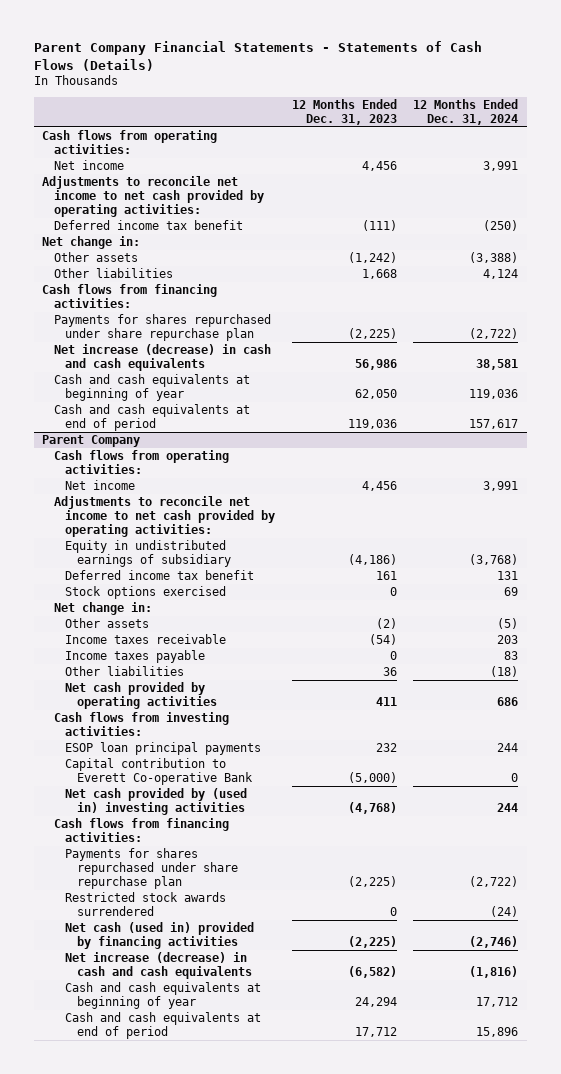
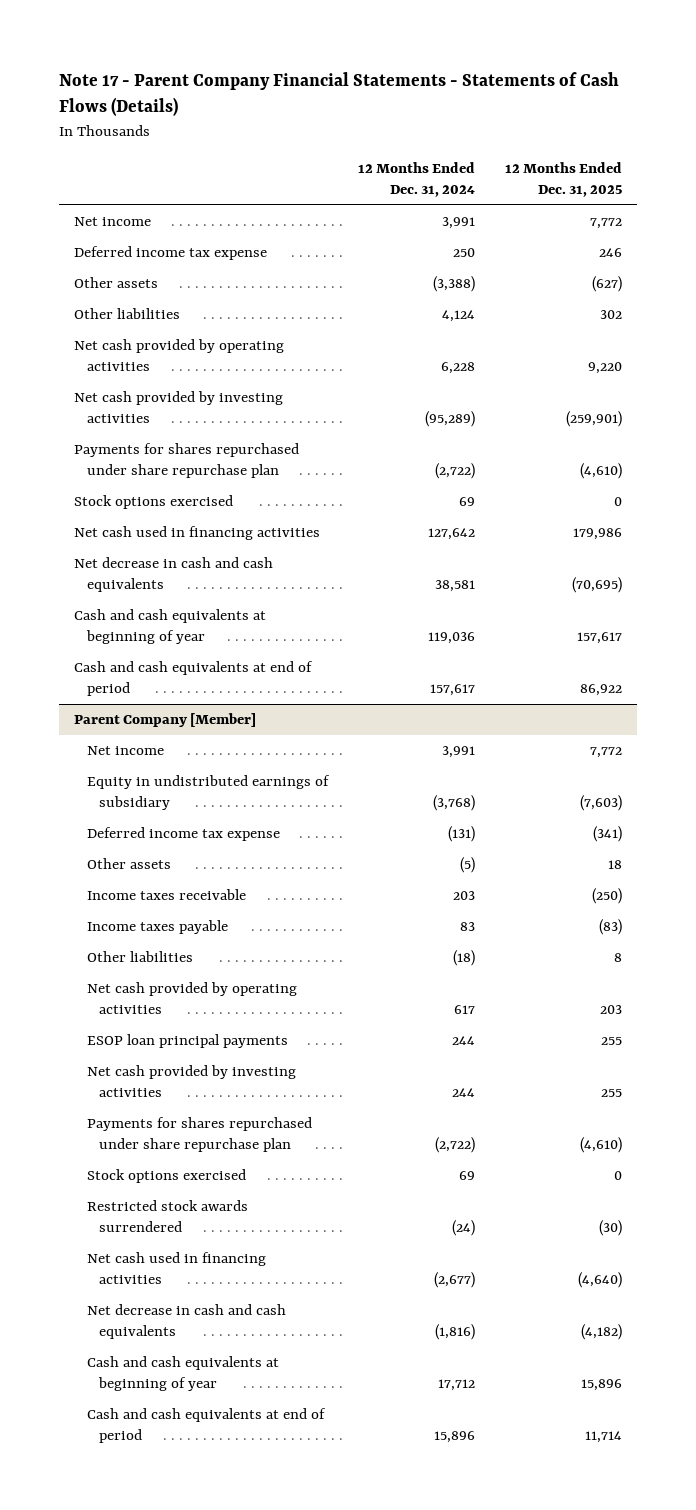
[34,40,483,71] Parent Company Financial Statements - Statements of Cash Flows (Details) -> [59,71,620,117] Note 17 - Parent Company Financial Statements - Statements of Cash Flows (Details)
[291,99,397,125] 12 Months Ended Dec. 31, 2023 -> none
none -> [505,161,623,198] 12 Months Ended Dec. 31, 2025
[42,130,218,155] Cash flows from operating activities: -> none
[42,176,264,217] Adjustments to reconcile net income to net cash provided by operating activities: -> none
[42,236,141,250] Net change in: -> none
[53,220,243,231] Deferred income tax benefit -> [74,246,268,261] Deferred income tax expense
[483,220,519,232] (250) -> [452,248,475,258] 250
[42,284,218,309] Cash flows from financing activities: -> none
none -> [74,339,285,372] Net cash provided by operating activities
none -> [74,391,284,424] Net cash provided by investing activities
none -> [74,495,234,510] Stock options exercised
none -> [74,526,321,541] Net cash used in financing activities
[53,344,271,372] Net increase (decrease) in cash and cash equivalents -> [74,557,274,593] Net decrease in cash and cash equivalents
[53,450,229,475] Cash flows from operating activities: -> none
[42,435,141,448] Parent Company -> [74,713,257,728] Parent Company [Member]
[53,496,276,537] Adjustments to reconcile net income to net cash provided by operating activities: -> none
[65,586,227,600] Stock options exercised -> none
[53,602,152,616] Net change in: -> none
[65,570,255,581] Deferred income tax benefit -> [86,827,280,842] Deferred income tax expense
[497,571,519,581] 131 -> [447,826,475,843] (131)
[53,712,229,737] Cash flows from investing activities: -> none
[497,697,519,707] 686 -> [453,1005,475,1015] 617
[65,758,253,786] Capital contribution to Everett Co-operative Bank -> none
[53,818,229,843] Cash flows from financing activities: -> none
[65,788,248,816] Net cash provided by (used in) investing activities -> [86,1065,296,1098] Net cash provided by investing activities
none -> [86,1169,246,1184] Stock options exercised
[65,922,255,950] Net cash (used in) provided by financing activities -> [86,1252,266,1285] Net cash used in financing activities
[469,936,519,949] (2,746) -> [433,1272,475,1289] (2,677)
[65,952,252,980] Net increase (decrease) in cash and cash equivalents -> [86,1304,286,1340] Net decrease in cash and cash equivalents

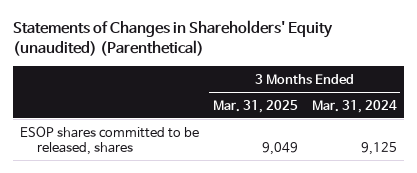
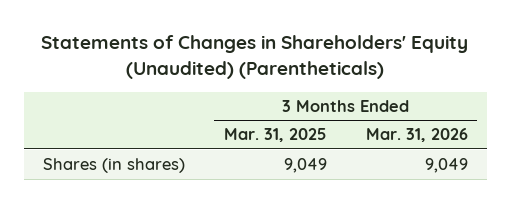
[12,20,333,57] Statements of Changes in Shareholders' Equity (unaudited) (Parenthetical) -> [41,35,469,80] Statements of Changes in Shareholders' Equity (Unaudited) (Parentheticals)
[311,99,397,113] Mar. 31, 2024 -> none
none -> [365,128,468,143] Mar. 31, 2026
[19,125,199,156] ESOP shares committed to be released, shares -> [43,158,186,174] Shares (in shares)

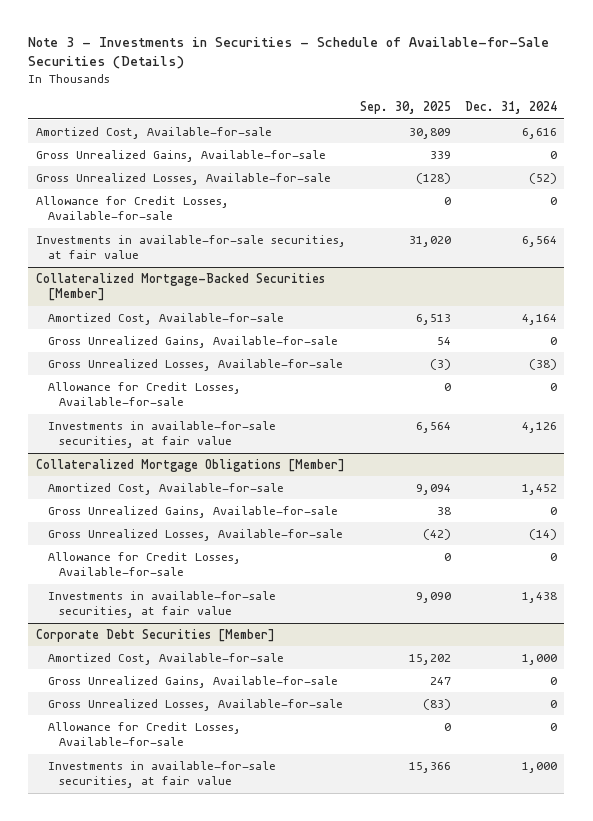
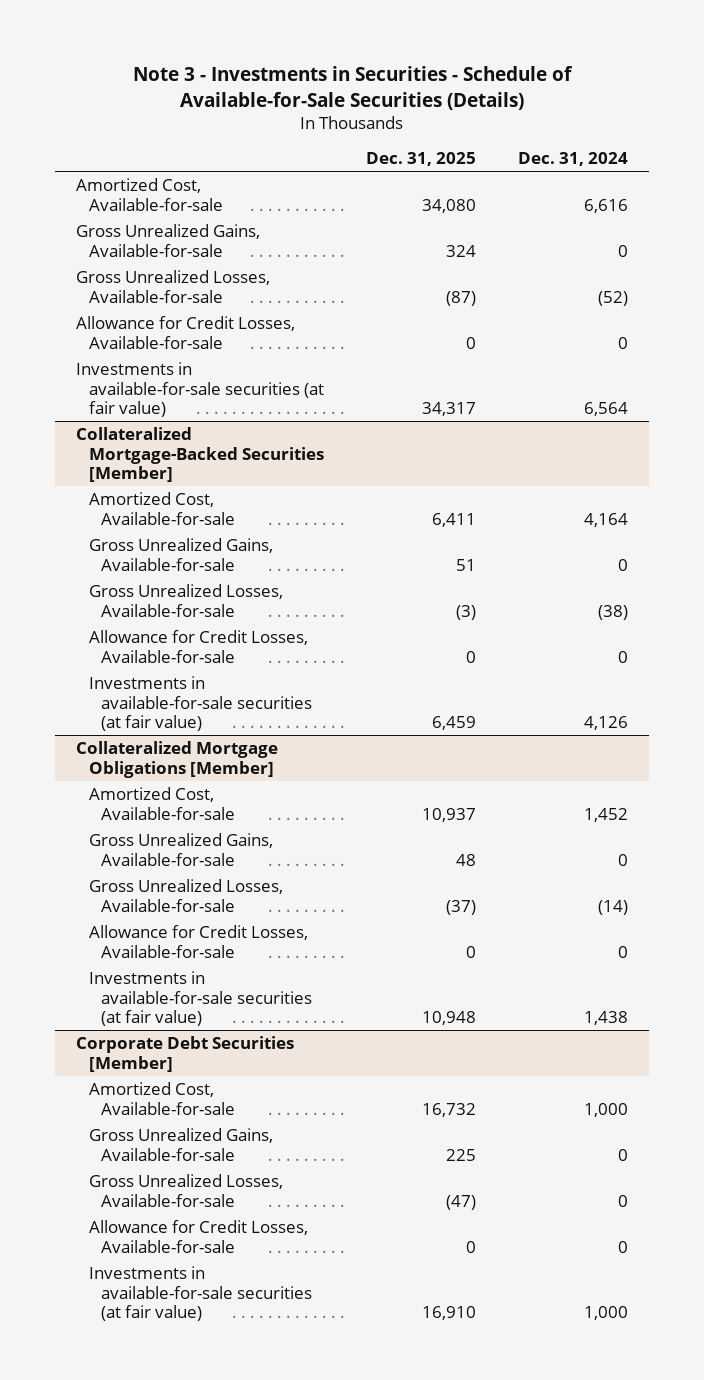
[359,101,451,115] Sep. 30, 2025 -> none
none -> [365,152,476,167] Dec. 31, 2025
[35,234,346,260] Investments in available-for-sale securities, at fair value -> [76,361,324,418] Investments in available-for-sale securities (at fair value)
[47,420,276,449] Investments in available-for-sale securities, at fair value -> [88,675,313,732] Investments in available-for-sale securities (at fair value)
[47,590,276,619] Investments in available-for-sale securities, at fair value -> [88,970,313,1027] Investments in available-for-sale securities (at fair value)
[47,760,276,789] Investments in available-for-sale securities, at fair value -> [88,1265,313,1322] Investments in available-for-sale securities (at fair value)

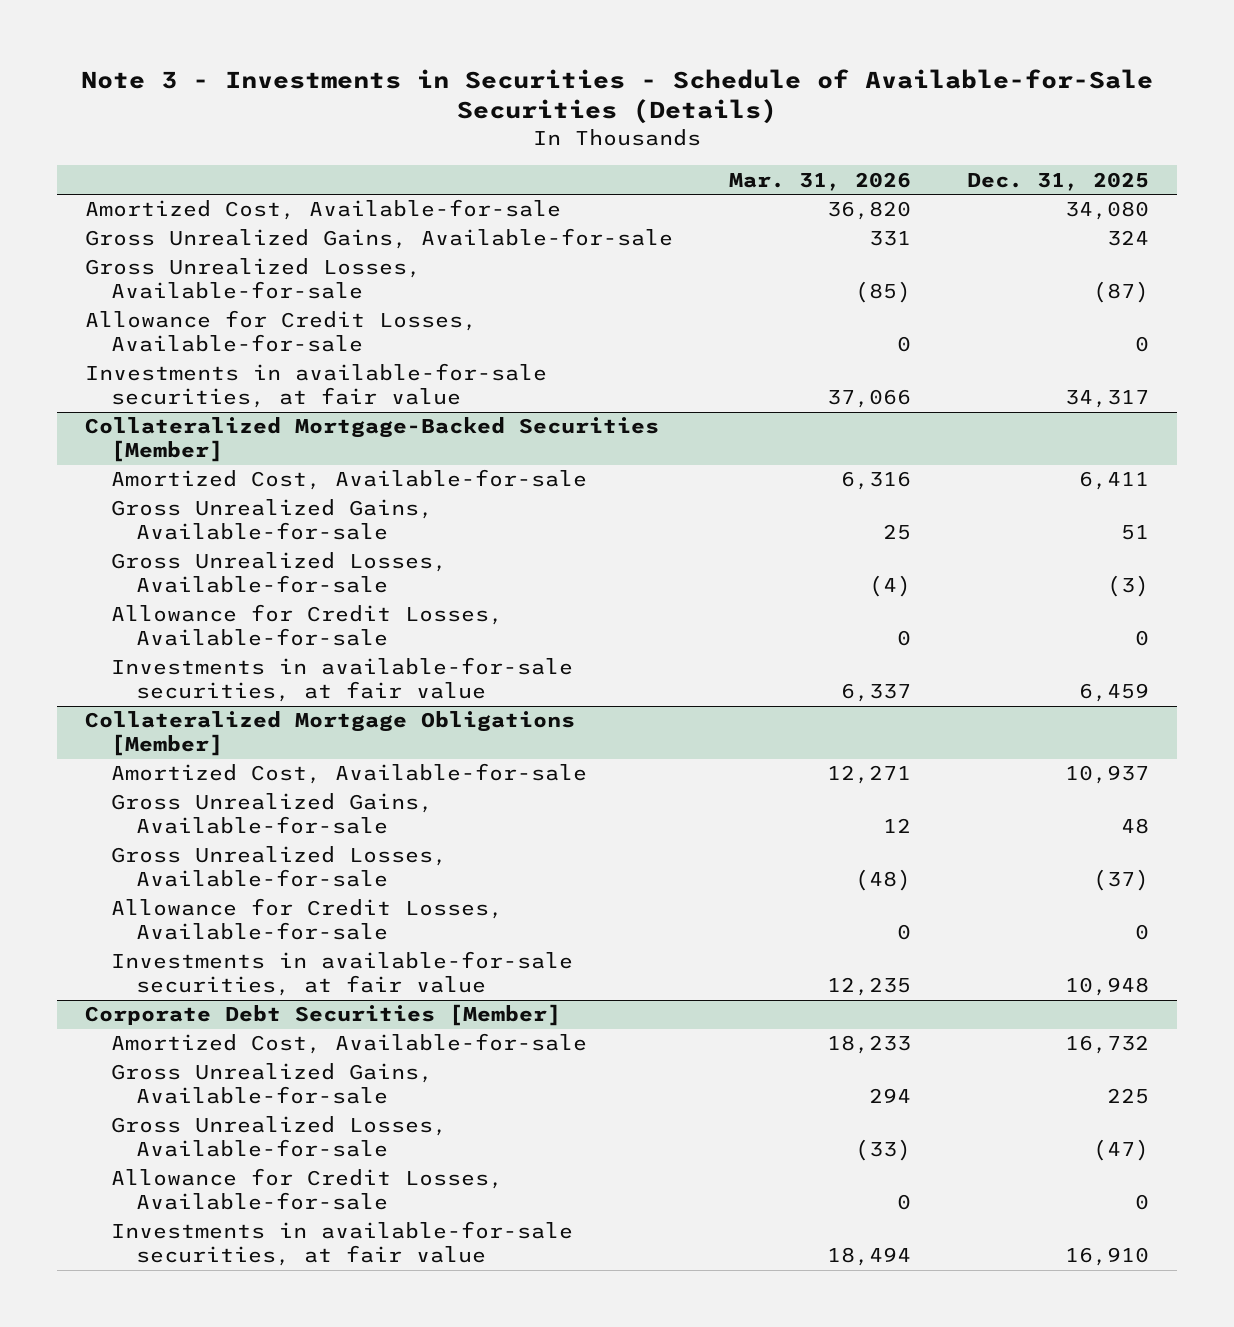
[517,152,628,167] Dec. 31, 2024 -> none
none -> [728,171,911,191] Mar. 31, 2026
[76,361,324,418] Investments in available-for-sale securities (at fair value) -> [84,363,547,409] Investments in available-for-sale securities, at fair value
[88,675,313,732] Investments in available-for-sale securities (at fair value) -> [110,657,573,703] Investments in available-for-sale securities, at fair value
[88,970,313,1027] Investments in available-for-sale securities (at fair value) -> [110,951,573,997] Investments in available-for-sale securities, at fair value
[88,1265,313,1322] Investments in available-for-sale securities (at fair value) -> [110,1221,573,1267] Investments in available-for-sale securities, at fair value

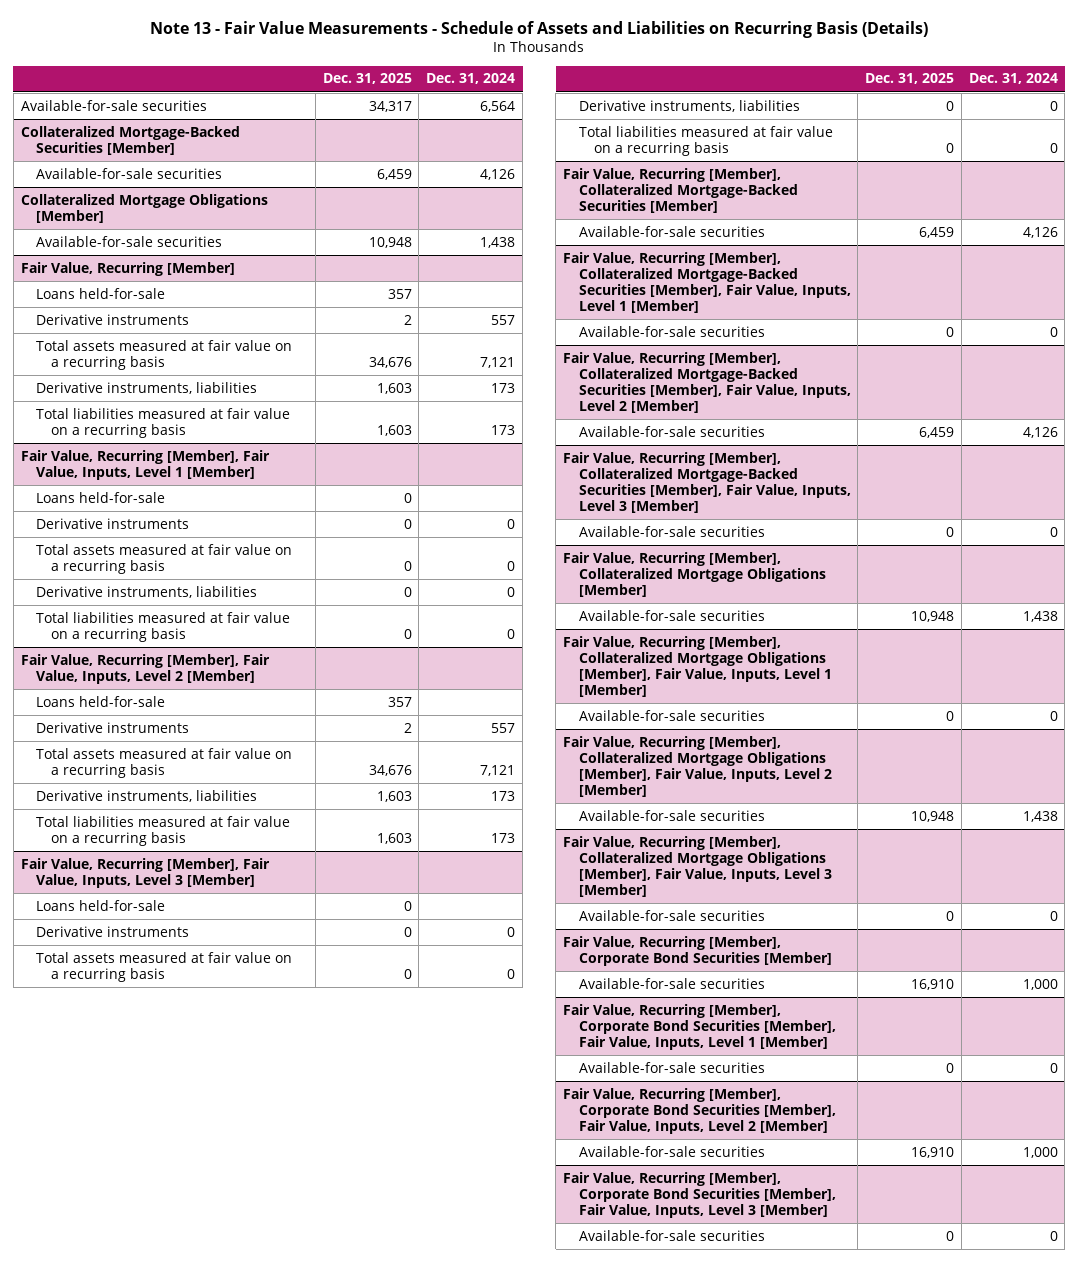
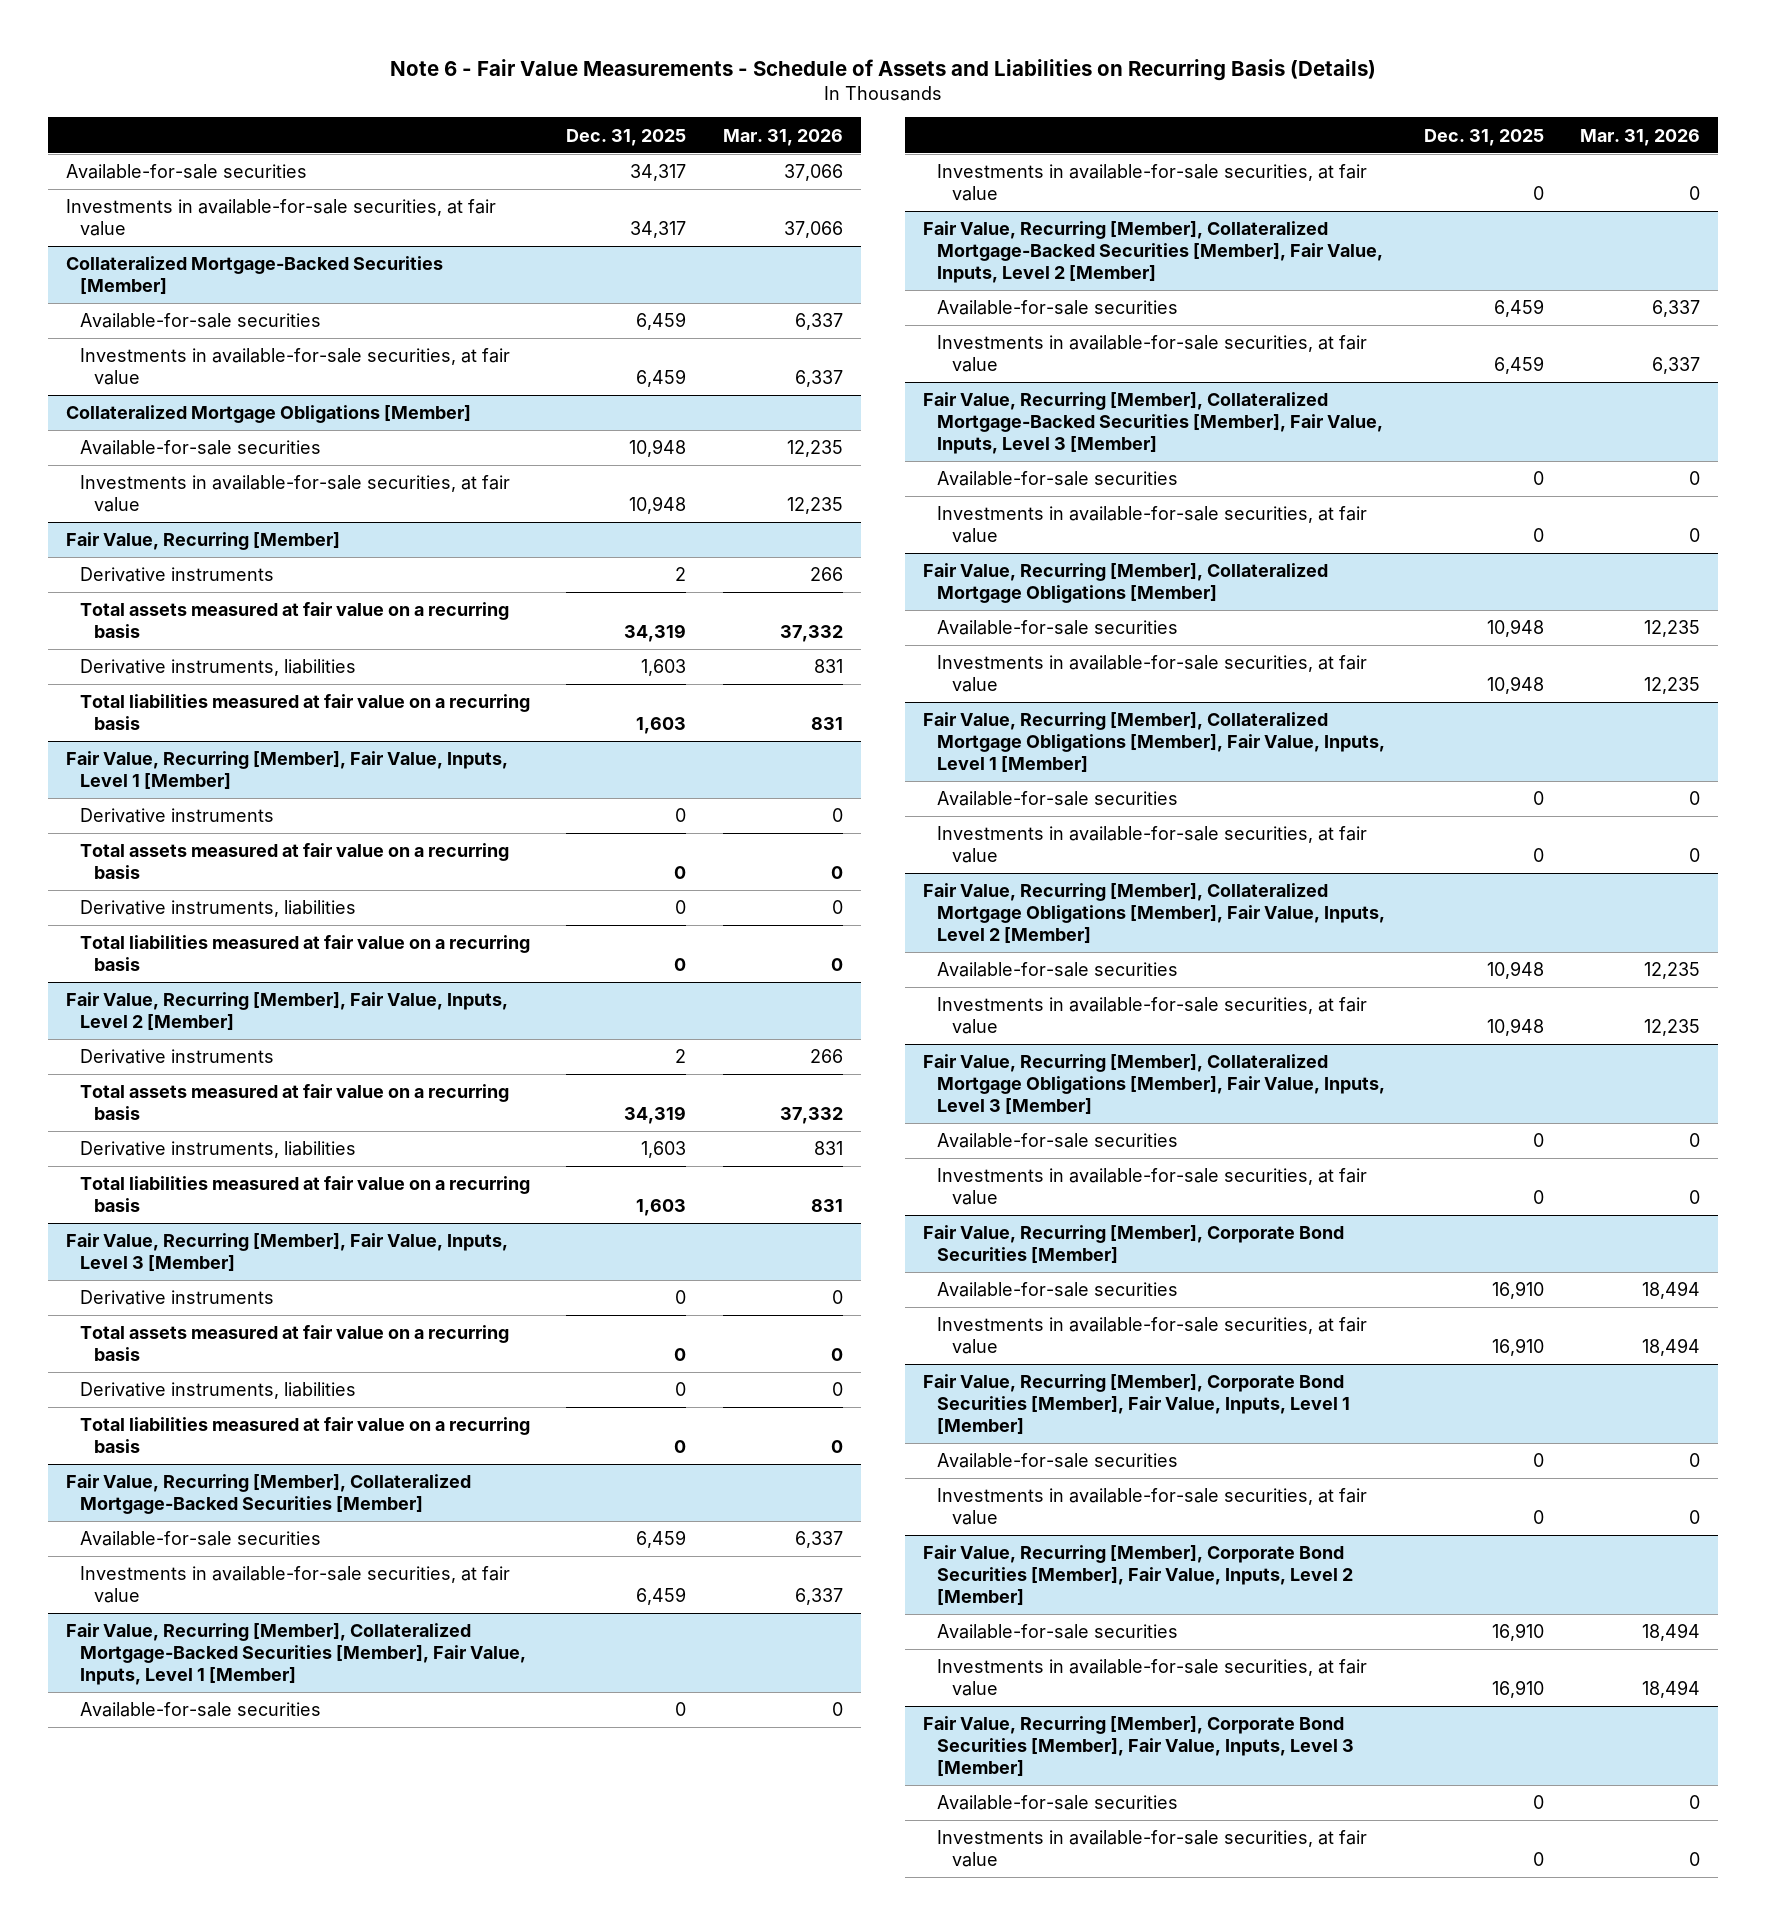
[150,21,929,39] Note 13 - Fair Value Measurements - Schedule of Assets and Liabilities on Recurring Basis (Details) -> [389,58,1376,81] Note 6 - Fair Value Measurements - Schedule of Assets and Liabilities on Recurring Basis (Details)
[426,73,516,85] Dec. 31, 2024 -> none
none -> [722,128,843,146] Mar. 31, 2026
none -> [66,199,497,236] Investments in available-for-sale securities, at fair value
none -> [80,348,511,385] Investments in available-for-sale securities, at fair value
none -> [80,475,511,512] Investments in available-for-sale securities, at fair value
[36,287,166,299] Loans held-for-sale -> none
[368,356,412,368] 34,676 -> [624,623,687,642] 34,319
[36,491,166,503] Loans held-for-sale -> none
[36,695,166,707] Loans held-for-sale -> none
[368,764,412,776] 34,676 -> [624,1105,687,1124] 34,319
[36,899,166,911] Loans held-for-sale -> none
none -> [80,1566,511,1603] Investments in available-for-sale securities, at fair value
none -> [937,164,1368,201] Investments in available-for-sale securities, at fair value
none -> [937,335,1368,372] Investments in available-for-sale securities, at fair value
none -> [937,506,1368,543] Investments in available-for-sale securities, at fair value
none -> [937,655,1368,692] Investments in available-for-sale securities, at fair value
none -> [937,826,1368,863] Investments in available-for-sale securities, at fair value
none -> [937,997,1368,1034] Investments in available-for-sale securities, at fair value
none -> [937,1168,1368,1205] Investments in available-for-sale securities, at fair value
none -> [937,1317,1368,1354] Investments in available-for-sale securities, at fair value
none -> [937,1488,1368,1525] Investments in available-for-sale securities, at fair value
none -> [937,1659,1368,1696] Investments in available-for-sale securities, at fair value
none -> [937,1830,1368,1867] Investments in available-for-sale securities, at fair value

